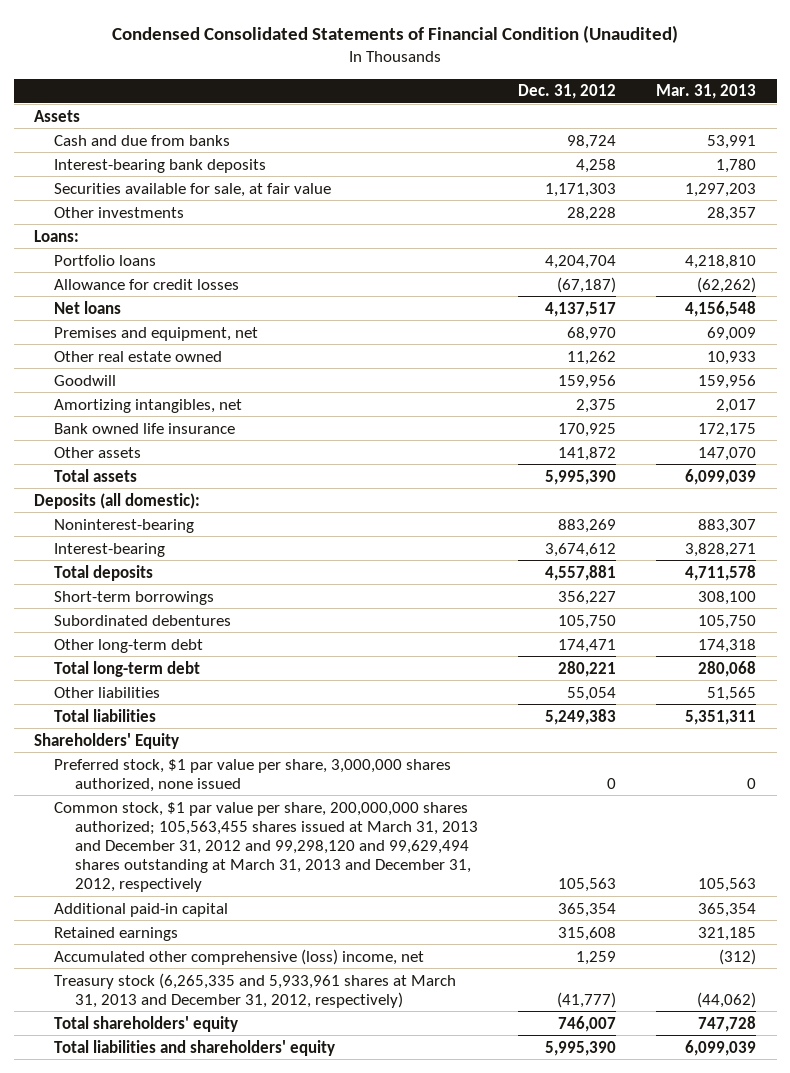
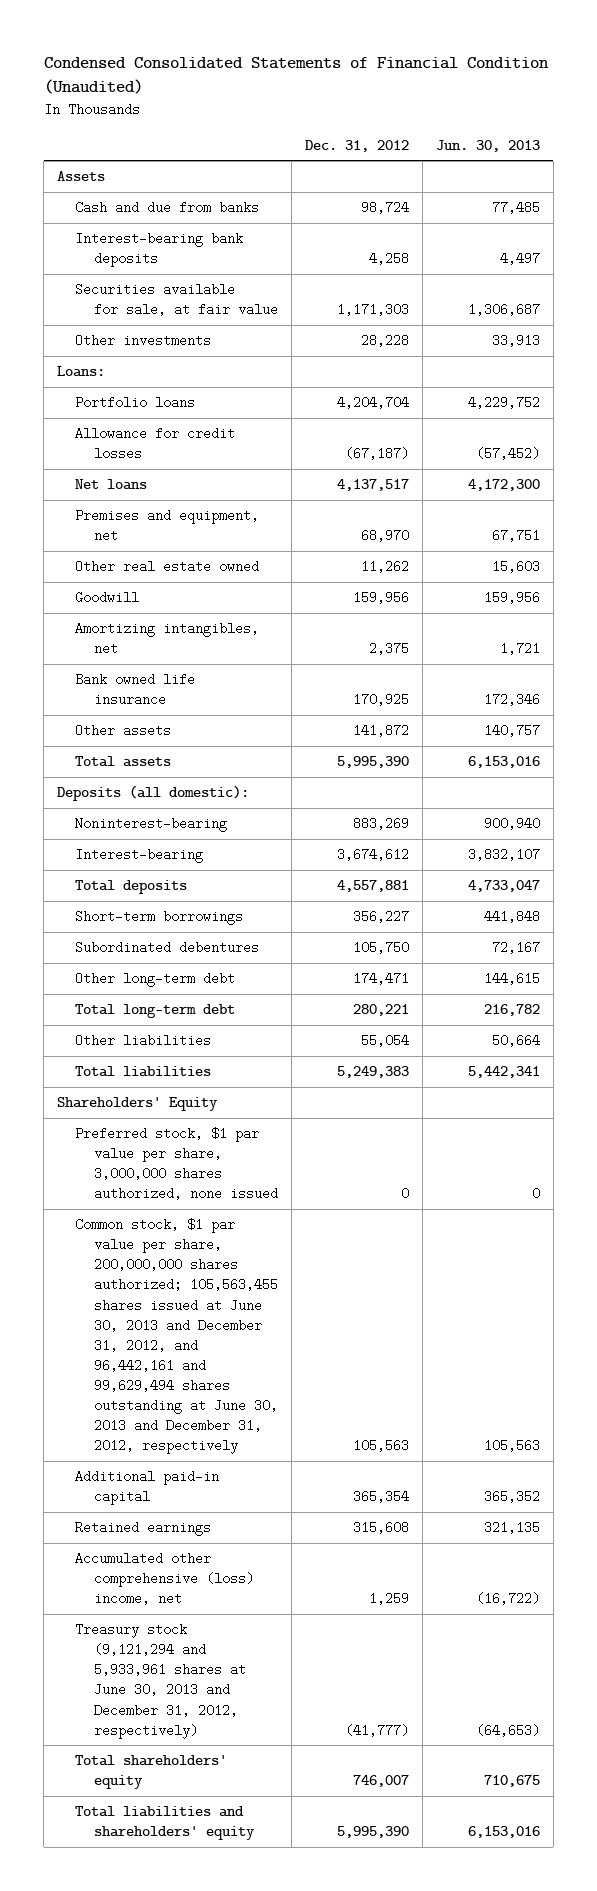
[656,84,757,100] Mar. 31, 2013 -> none
none -> [435,139,540,152] Jun. 30, 2013
[54,801,479,893] Common stock, $1 par value per share, 200,000,000 shares authorized; 105,563,455 shares issued at March 31, 2013 and December 31, 2012 and 99,298,120 and 99,629,494 shares outstanding at March 31, 2013 and December 31, 2012, respectively -> [75,1218,278,1455] Common stock, $1 par value per share, 200,000,000 shares authorized; 105,563,455 shares issued at June 30, 2013 and December 31, 2012, and 96,442,161 and 99,629,494 shares outstanding at June 30, 2013 and December 31, 2012, respectively
[54,972,457,1008] Treasury stock (6,265,335 and 5,933,961 shares at March 31, 2013 and December 31, 2012, respectively) -> [75,1623,246,1739] Treasury stock (9,121,294 and 5,933,961 shares at June 30, 2013 and December 31, 2012, respectively)

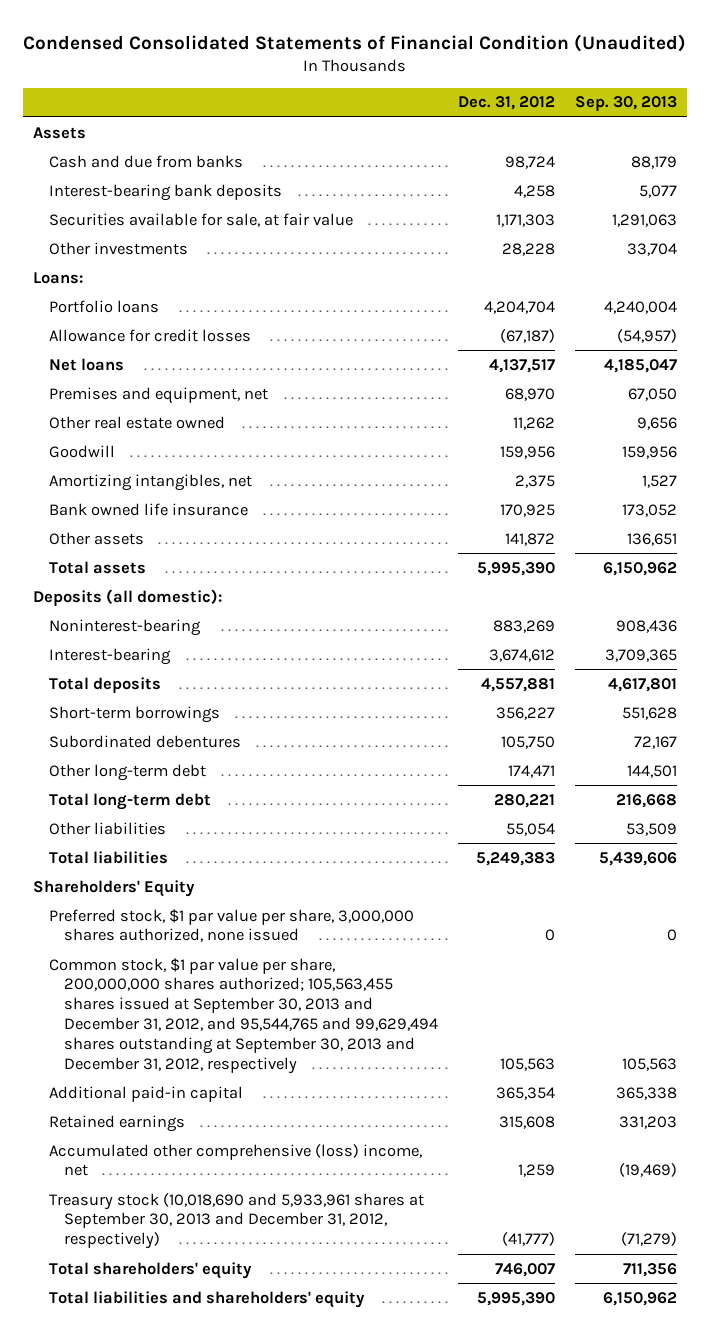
[435,139,540,152] Jun. 30, 2013 -> none
none -> [574,96,677,112] Sep. 30, 2013
[75,1218,278,1455] Common stock, $1 par value per share, 200,000,000 shares authorized; 105,563,455 shares issued at June 30, 2013 and December 31, 2012, and 96,442,161 and 99,629,494 shares outstanding at June 30, 2013 and December 31, 2012, respectively -> [48,957,438,1074] Common stock, $1 par value per share, 200,000,000 shares authorized; 105,563,455 shares issued at September 30, 2013 and December 31, 2012, and 95,544,765 and 99,629,494 shares outstanding at September 30, 2013 and December 31, 2012, respectively
[75,1623,246,1739] Treasury stock (9,121,294 and 5,933,961 shares at June 30, 2013 and December 31, 2012, respectively) -> [48,1192,424,1250] Treasury stock (10,018,690 and 5,933,961 shares at September 30, 2013 and December 31, 2012, respectively)

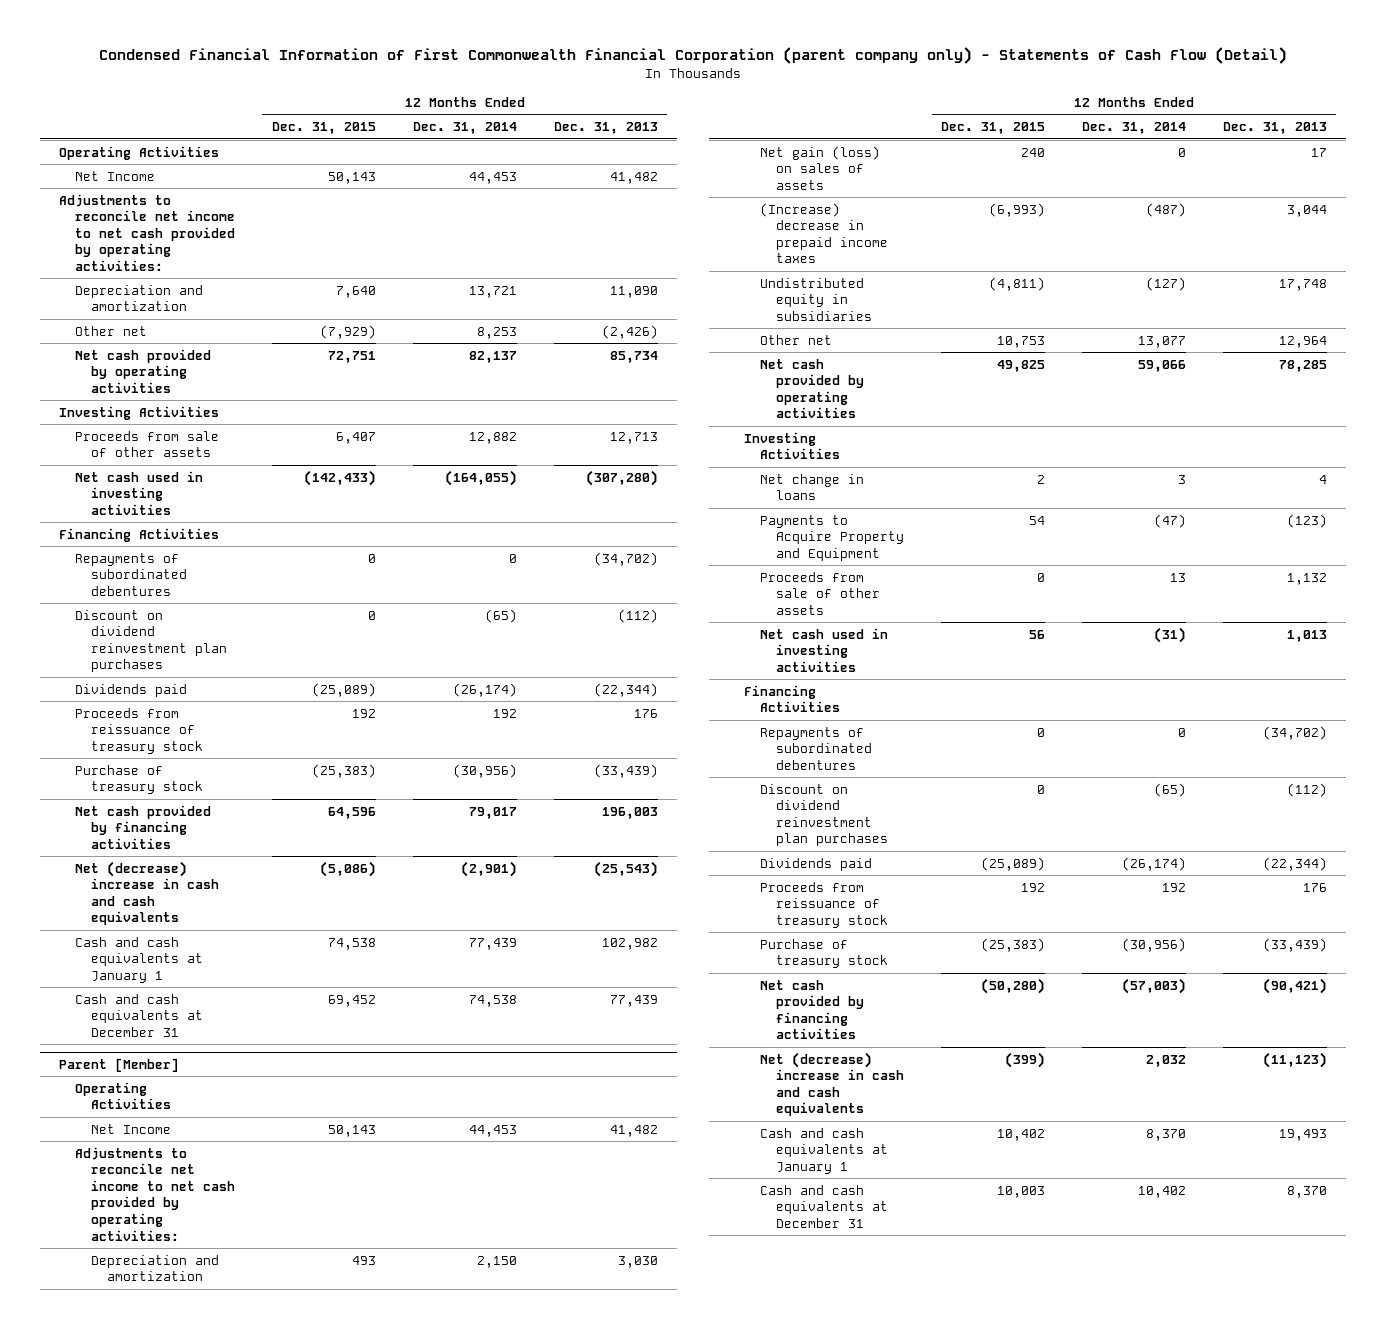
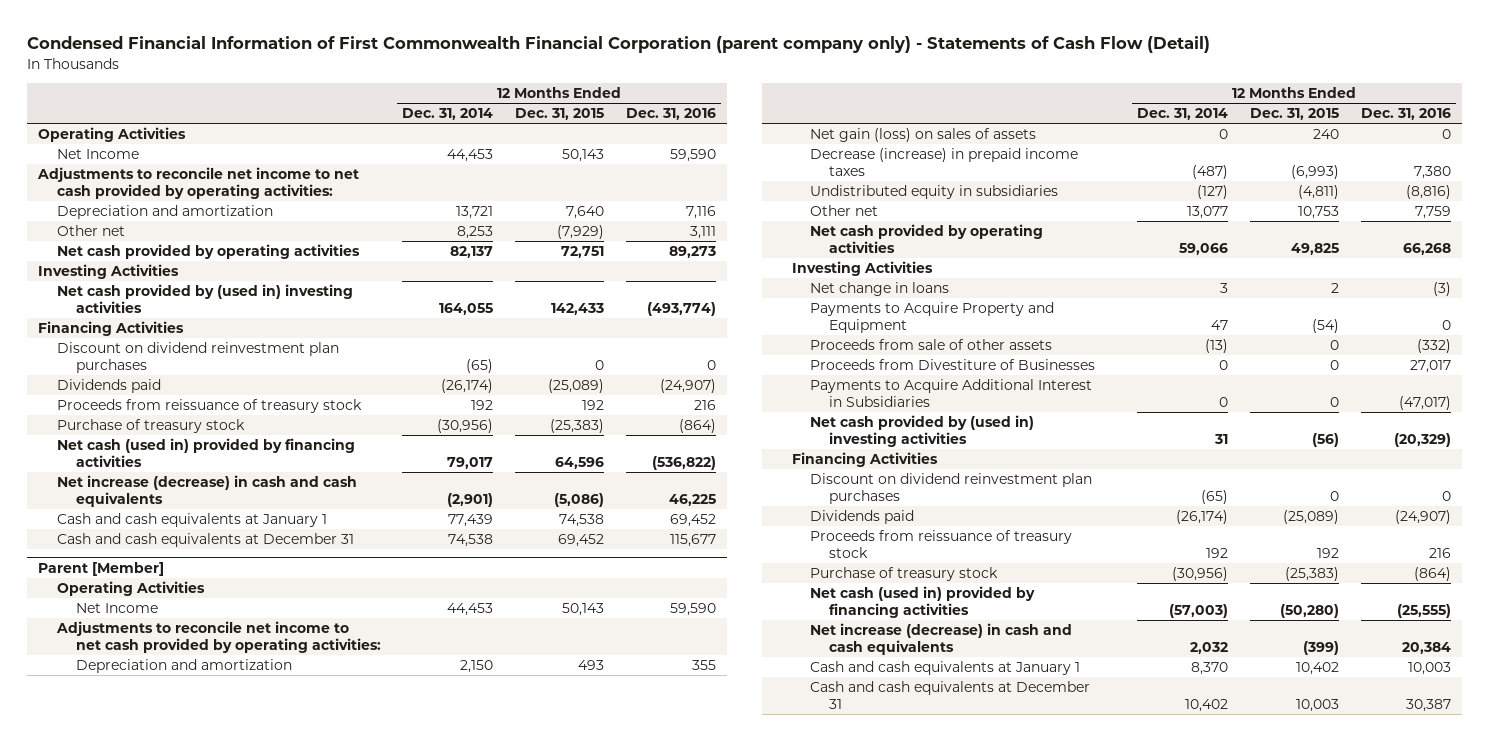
[554,122,659,135] Dec. 31, 2013 -> none
none -> [625,108,716,121] Dec. 31, 2016
[74,430,219,458] Proceeds from sale of other assets -> none
[74,470,203,515] Net cash used in investing activities -> [56,284,353,313] Net cash provided by (used in) investing activities
[303,469,376,486] (142,433) -> [551,302,605,315] 142,433
[444,469,517,486] (164,055) -> [439,302,494,315] 164,055
[74,552,187,596] Repayments of subordinated debentures -> none
[74,804,211,849] Net cash provided by financing activities -> [56,438,355,467] Net cash (used in) provided by financing activities
[74,860,219,926] Net (decrease) increase in cash and cash equivalents -> [56,475,357,507] Net increase (decrease) in cash and cash equivalents
[759,202,888,264] (Increase) decrease in prepaid income taxes -> [810,148,1079,176] Decrease (increase) in prepaid income taxes
[1028,515,1045,525] 54 -> [1311,318,1339,333] (54)
[1153,513,1186,528] (47) -> [1211,319,1229,330] 47
[1169,572,1186,582] 13 -> [1205,339,1229,354] (13)
none -> [810,359,1096,371] Proceeds from Divestiture of Businesses
none -> [810,379,1093,407] Payments to Acquire Additional Interest in Subsidiaries
[759,627,888,672] Net cash used in investing activities -> [810,415,1035,447] Net cash provided by (used in) investing activities
[1028,629,1045,639] 56 -> [1311,432,1339,447] (56)
[1153,626,1186,643] (31) -> [1214,433,1229,444] 31
[759,726,872,770] Repayments of subordinated debentures -> none
[759,979,864,1040] Net cash provided by financing activities -> [810,586,1036,618] Net cash (used in) provided by financing activities
[759,1051,904,1117] Net (decrease) increase in cash and cash equivalents -> [810,623,1073,655] Net increase (decrease) in cash and cash equivalents

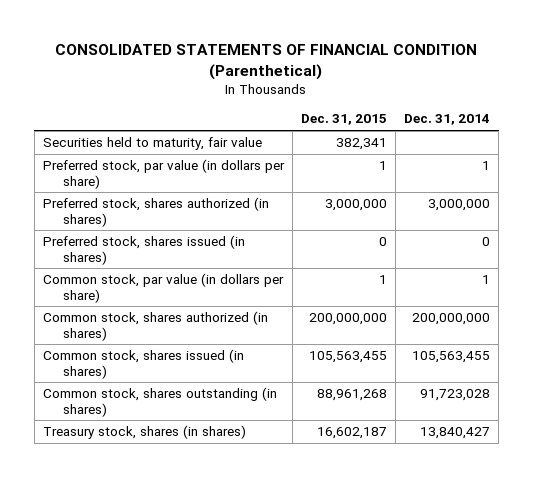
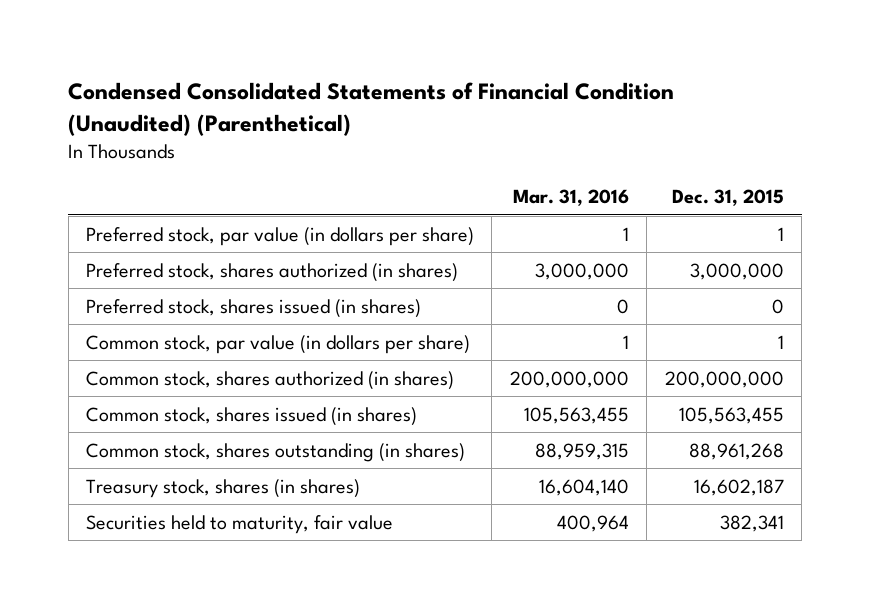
[55,44,478,80] CONSOLIDATED STATEMENTS OF FINANCIAL CONDITION (Parenthetical) -> [68,82,675,136] Condensed Consolidated Statements of Financial Condition (Unaudited) (Parenthetical)
[403,114,490,126] Dec. 31, 2014 -> none
none -> [512,189,629,207] Mar. 31, 2016
[42,137,262,151] Securities held to maturity, fair value -> [86,514,394,534] Securities held to maturity, fair value

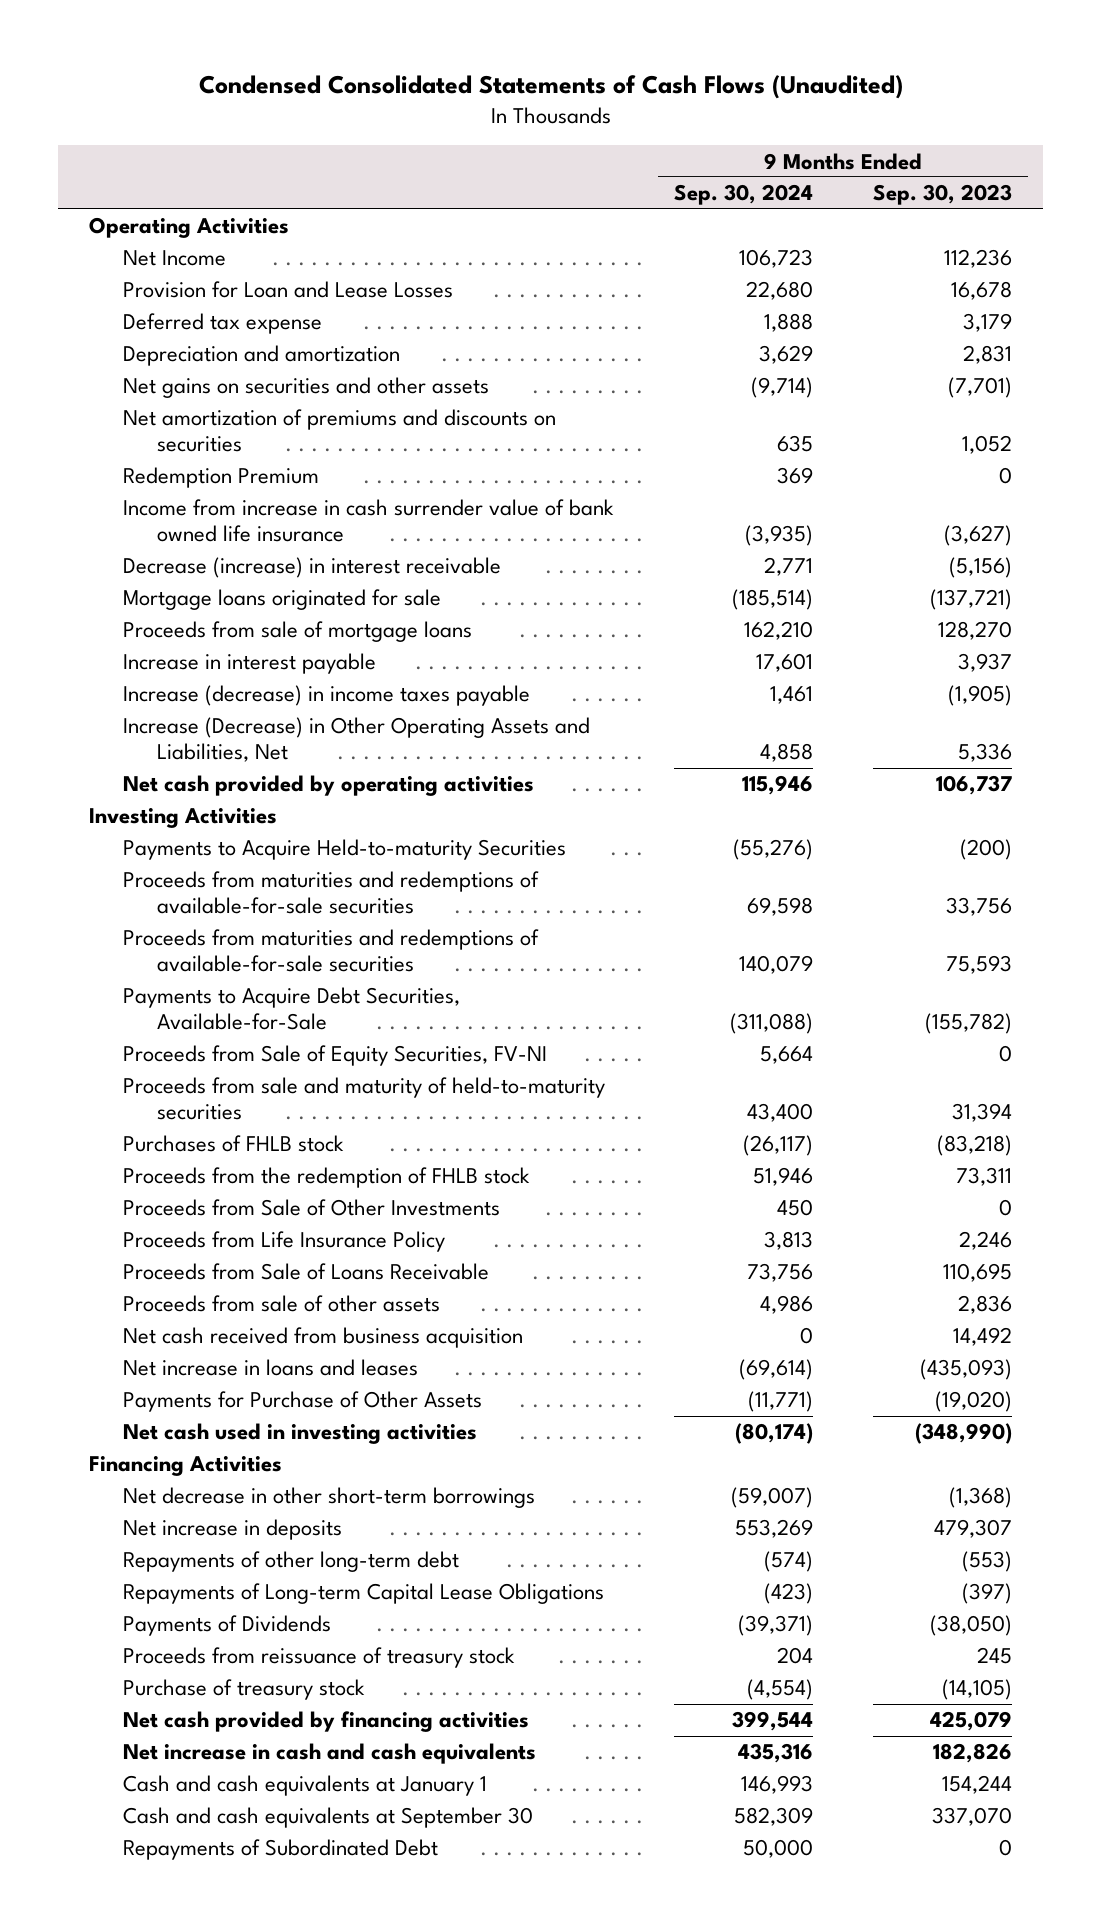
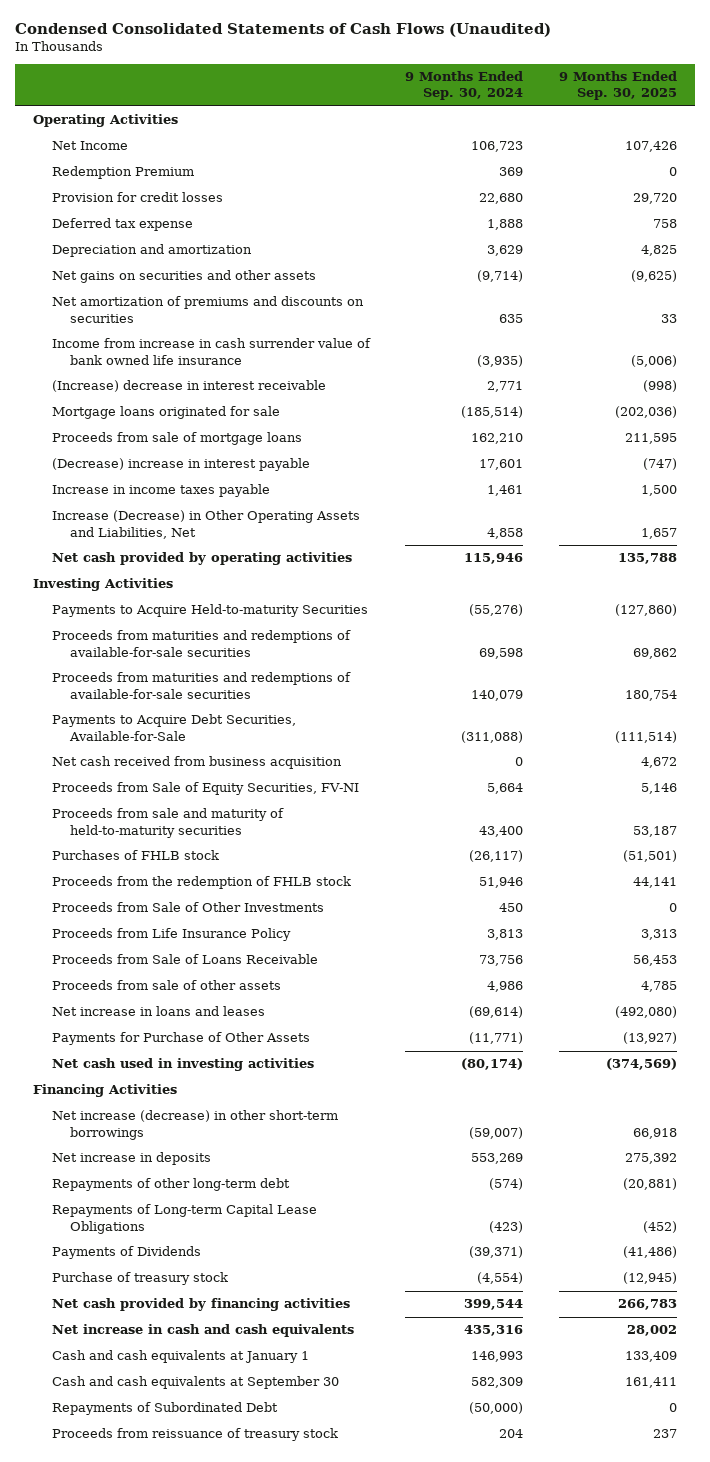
[873,184,1013,206] Sep. 30, 2023 -> none
none -> [558,71,677,101] 9 Months Ended Sep. 30, 2025
[122,467,319,489] Redemption Premium -> [51,166,194,180] Redemption Premium
[122,281,453,299] Provision for Loan and Lease Losses -> [51,192,223,203] Provision for credit losses
[122,557,501,579] Decrease (increase) in interest receivable -> [51,380,326,393] (Increase) decrease in interest receivable
[122,653,376,675] Increase in interest payable -> [51,458,310,472] (Decrease) increase in interest payable
[122,685,530,707] Increase (decrease) in income taxes payable -> [51,484,270,498] Increase in income taxes payable
[122,1327,523,1349] Net cash received from business acquisition -> [51,756,342,770] Net cash received from business acquisition
[122,1487,535,1509] Net decrease in other short-term borrowings -> [51,1110,338,1140] Net increase (decrease) in other short-term borrowings
[742,1839,813,1859] 50,000 -> [469,1402,524,1415] (50,000)
[122,1647,515,1669] Proceeds from reissuance of treasury stock -> [51,1428,338,1442] Proceeds from reissuance of treasury stock

